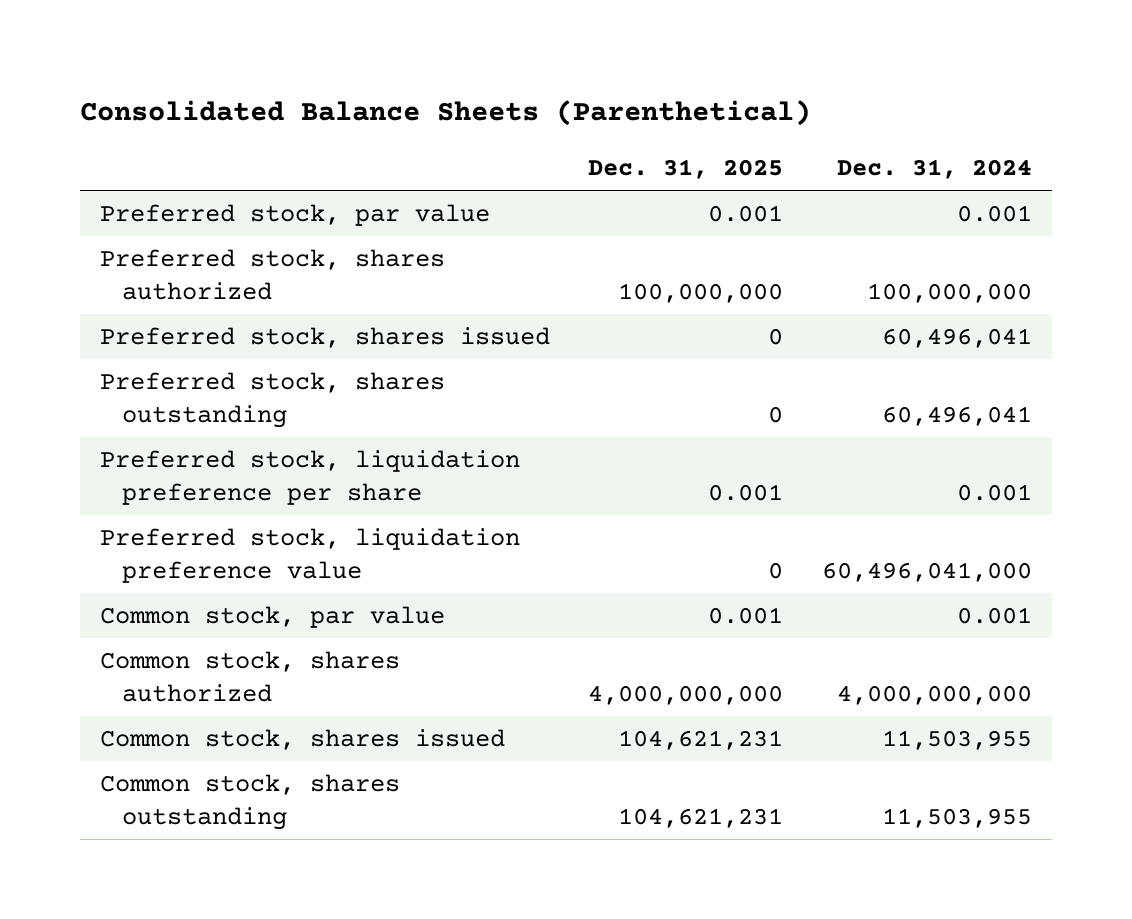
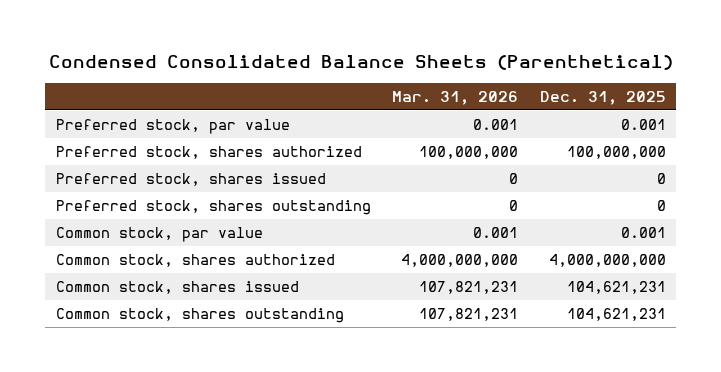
[80,99,812,126] Consolidated Balance Sheets (Parenthetical) -> [48,55,673,71] Condensed Consolidated Balance Sheets (Parenthetical)
[837,158,1033,179] Dec. 31, 2024 -> none
none -> [392,90,519,105] Mar. 31, 2026
[99,449,520,505] Preferred stock, liquidation preference per share -> none
[99,527,520,583] Preferred stock, liquidation preference value -> none

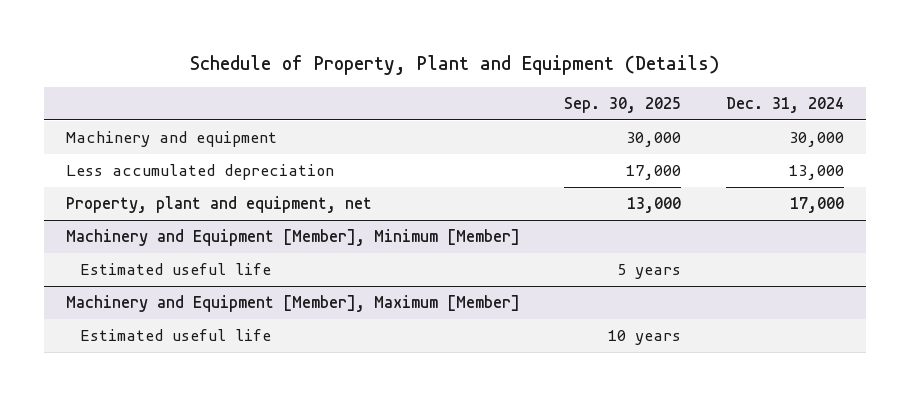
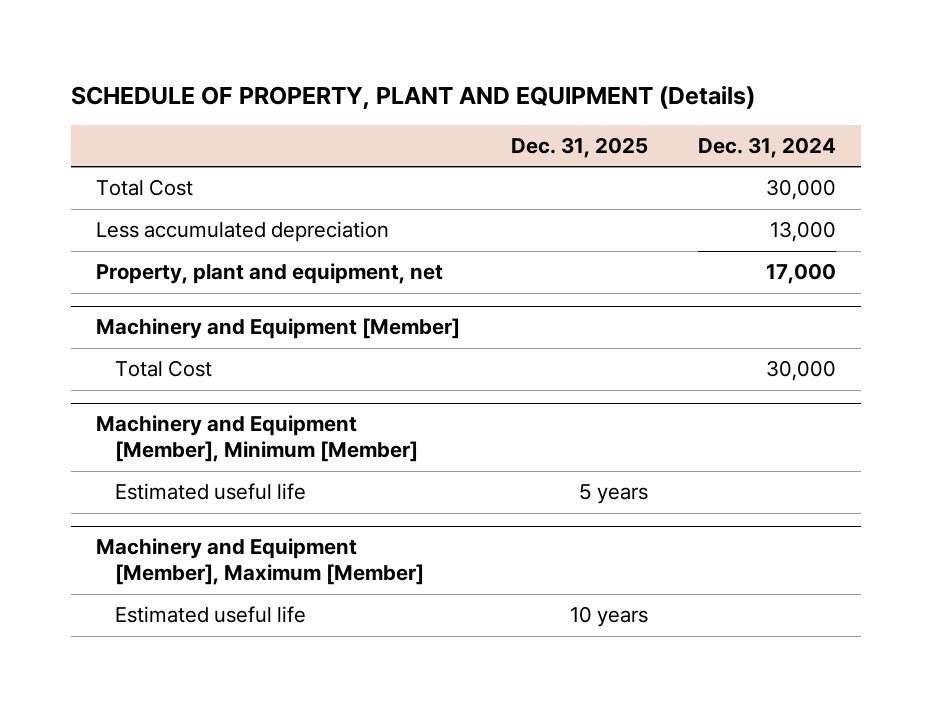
[189,55,719,76] Schedule of Property, Plant and Equipment (Details) -> [71,85,756,109] SCHEDULE OF PROPERTY, PLANT AND EQUIPMENT (Details)
[564,97,682,114] Sep. 30, 2025 -> none
none -> [510,137,648,159] Dec. 31, 2025
[66,131,278,148] Machinery and equipment -> [96,179,194,197] Total Cost
none -> [96,318,461,340] Machinery and Equipment [Member]
none -> [115,360,213,378] Total Cost

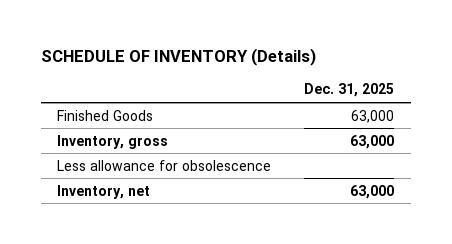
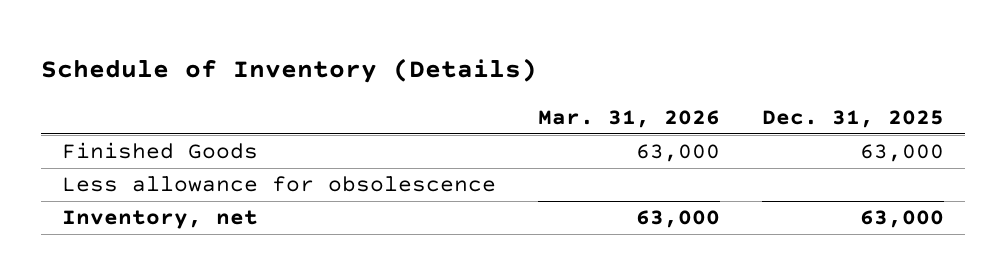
[40,48,316,67] SCHEDULE OF INVENTORY (Details) -> [41,58,538,84] Schedule of Inventory (Details)
none -> [538,109,721,128] Mar. 31, 2026
[57,134,169,149] Inventory, gross -> none

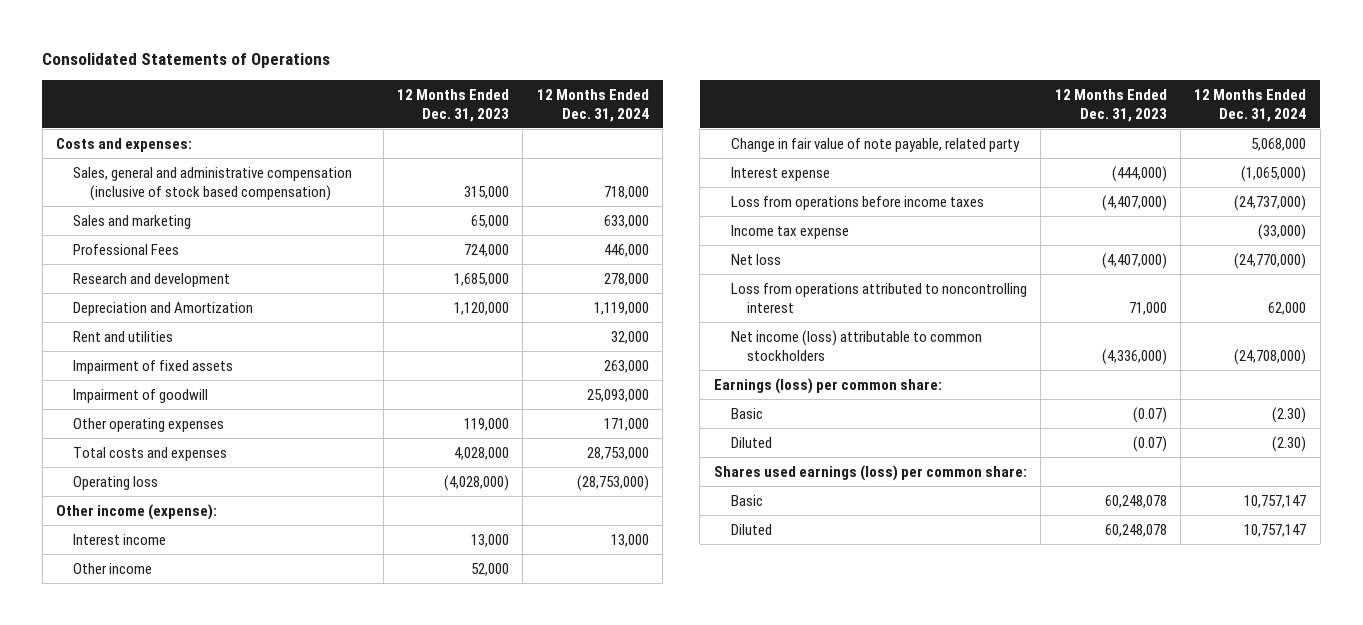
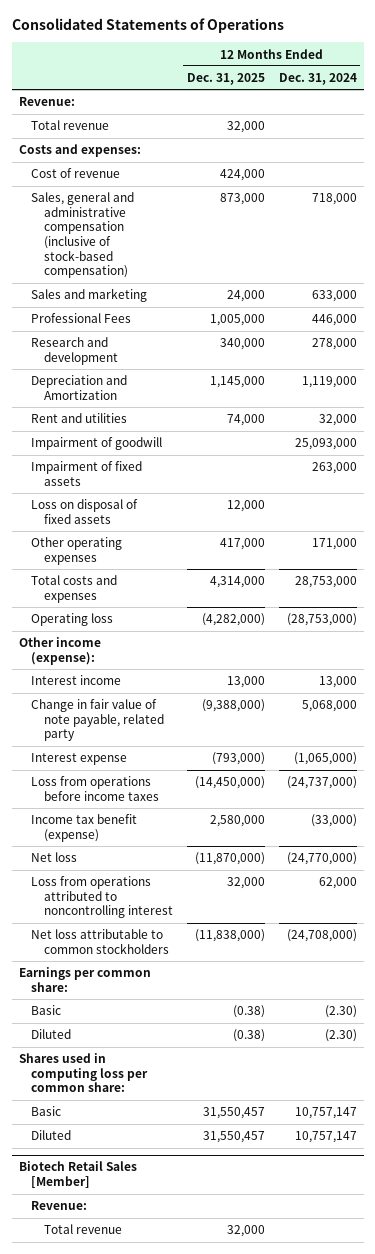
[397,88,510,122] 12 Months Ended Dec. 31, 2023 -> none
none -> [186,73,265,86] Dec. 31, 2025
none -> [18,97,75,107] Revenue:
none -> [31,120,110,131] Total revenue
none -> [31,168,121,179] Cost of revenue
[73,166,353,201] Sales, general and administrative compensation (inclusive of stock based compensation) -> [31,192,135,279] Sales, general and administrative compensation (inclusive of stock-based compensation)
[73,359,234,374] Impairment of fixed assets -> [31,461,143,486] Impairment of fixed assets
none -> [31,499,139,524] Loss on disposal of fixed assets
[73,562,153,574] Other income -> none
[730,224,849,239] Income tax expense -> [31,814,138,842] Income tax benefit (expense)
[730,329,982,361] Net income (loss) attributable to common stockholders -> [31,929,169,954] Net loss attributable to common stockholders
[713,377,942,394] Earnings (loss) per common share: -> [18,967,151,992] Earnings per common share:
[713,464,1027,481] Shares used earnings (loss) per common share: -> [18,1053,149,1093] Shares used in computing loss per common share:
none -> [18,1161,137,1189] Biotech Retail Sales [Member]
none -> [31,1201,88,1211] Revenue:
none -> [43,1224,122,1235] Total revenue

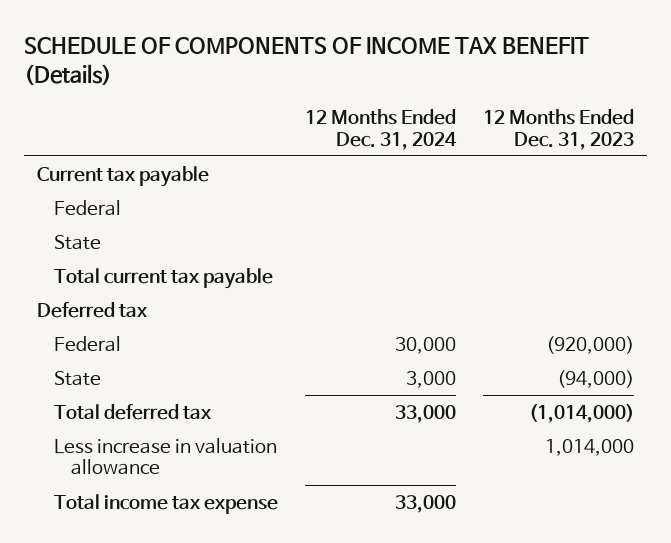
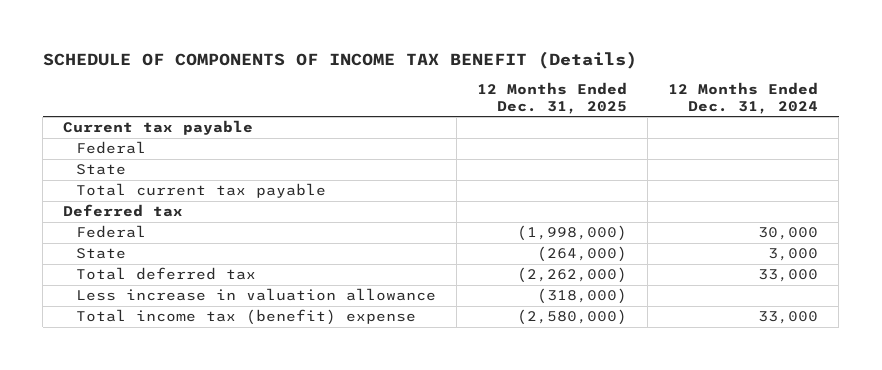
[482,108,634,150] 12 Months Ended Dec. 31, 2023 -> none
none -> [476,82,627,114] 12 Months Ended Dec. 31, 2025
[53,493,278,514] Total income tax expense -> [75,309,416,326] Total income tax (benefit) expense

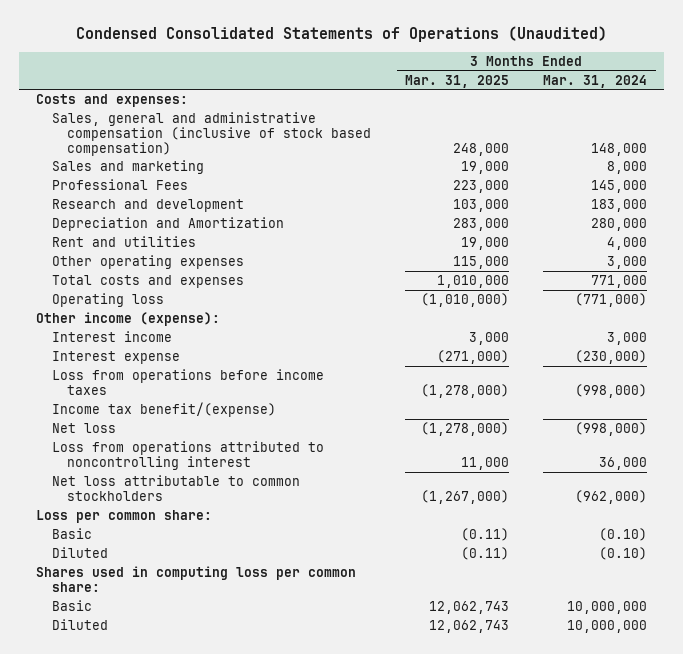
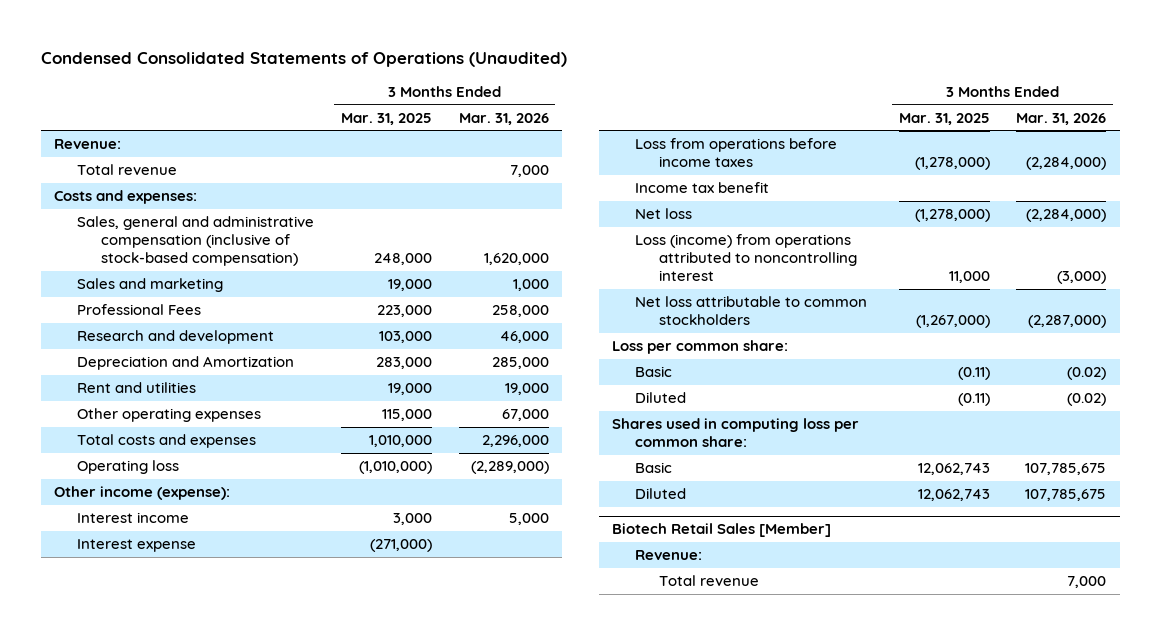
[543,74,648,88] Mar. 31, 2024 -> none
none -> [458,112,549,125] Mar. 31, 2026
none -> [54,139,122,150] Revenue:
none -> [77,164,178,176] Total revenue
[51,112,372,156] Sales, general and administrative compensation (inclusive of stock based compensation) -> [77,216,315,267] Sales, general and administrative compensation (inclusive of stock-based compensation)
[51,402,276,418] Income tax benefit/(expense) -> [635,182,770,194] Income tax benefit
[51,441,324,470] Loss from operations attributed to noncontrolling interest -> [635,234,857,282] Loss (income) from operations attributed to noncontrolling interest
none -> [611,523,831,538] Biotech Retail Sales [Member]
none -> [635,550,703,561] Revenue:
none -> [658,575,759,587] Total revenue

